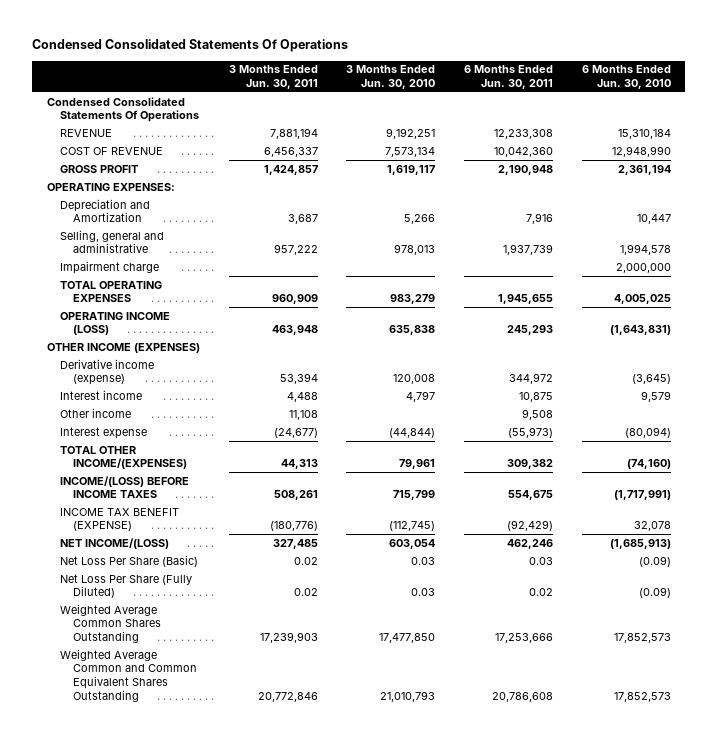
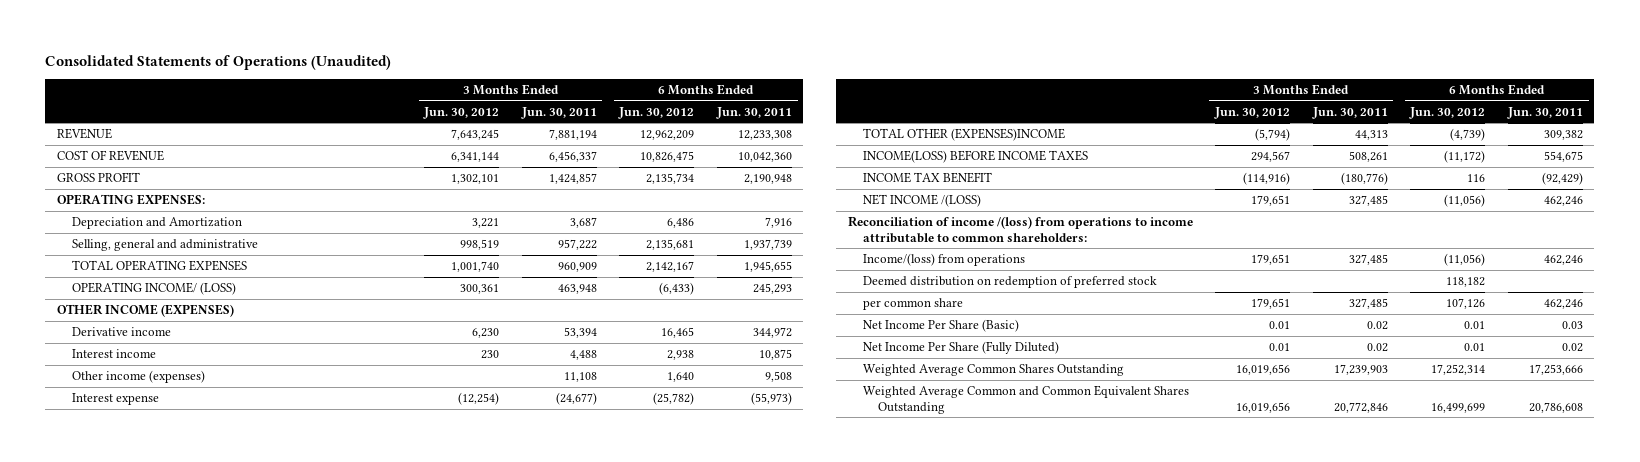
[32,39,349,53] Condensed Consolidated Statements Of Operations -> [45,54,392,70] Consolidated Statements of Operations (Unaudited)
[346,65,436,89] 3 Months Ended Jun. 30, 2010 -> none
[581,65,671,89] 6 Months Ended Jun. 30, 2010 -> none
none -> [423,106,500,119] Jun. 30, 2012
none -> [618,106,695,119] Jun. 30, 2012
[46,96,199,123] Condensed Consolidated Statements Of Operations -> none
[59,260,159,274] Impairment charge -> none
[59,311,170,336] OPERATING INCOME (LOSS) -> [71,282,236,296] OPERATING INCOME/ (LOSS)
[59,358,154,386] Derivative income (expense) -> [71,327,171,337] Derivative income
[59,407,131,418] Other income -> [71,370,205,384] Other income (expenses)
[59,445,187,470] TOTAL OTHER INCOME/(EXPENSES) -> [862,128,1065,142] TOTAL OTHER (EXPENSES)INCOME
[59,475,189,499] INCOME/(LOSS) BEFORE INCOME TAXES -> [862,150,1088,164] INCOME(LOSS) BEFORE INCOME TAXES
[59,507,179,532] INCOME TAX BENEFIT (EXPENSE) -> [862,172,992,184] INCOME TAX BENEFIT
[59,537,169,549] NET INCOME/(LOSS) -> [862,194,981,208] NET INCOME /(LOSS)
none -> [847,216,1193,243] Reconciliation of income /(loss) from operations to income attributable to common shareholders:
none -> [862,253,1025,267] Income/(loss) from operations
none -> [862,276,1157,289] Deemed distribution on redemption of preferred stock
none -> [862,298,963,311] per common share
[59,554,198,567] Net Loss Per Share (Basic) -> [862,319,1019,333] Net Income Per Share (Basic)
[59,573,192,599] Net Loss Per Share (Fully Diluted) -> [862,341,1059,355] Net Income Per Share (Fully Diluted)

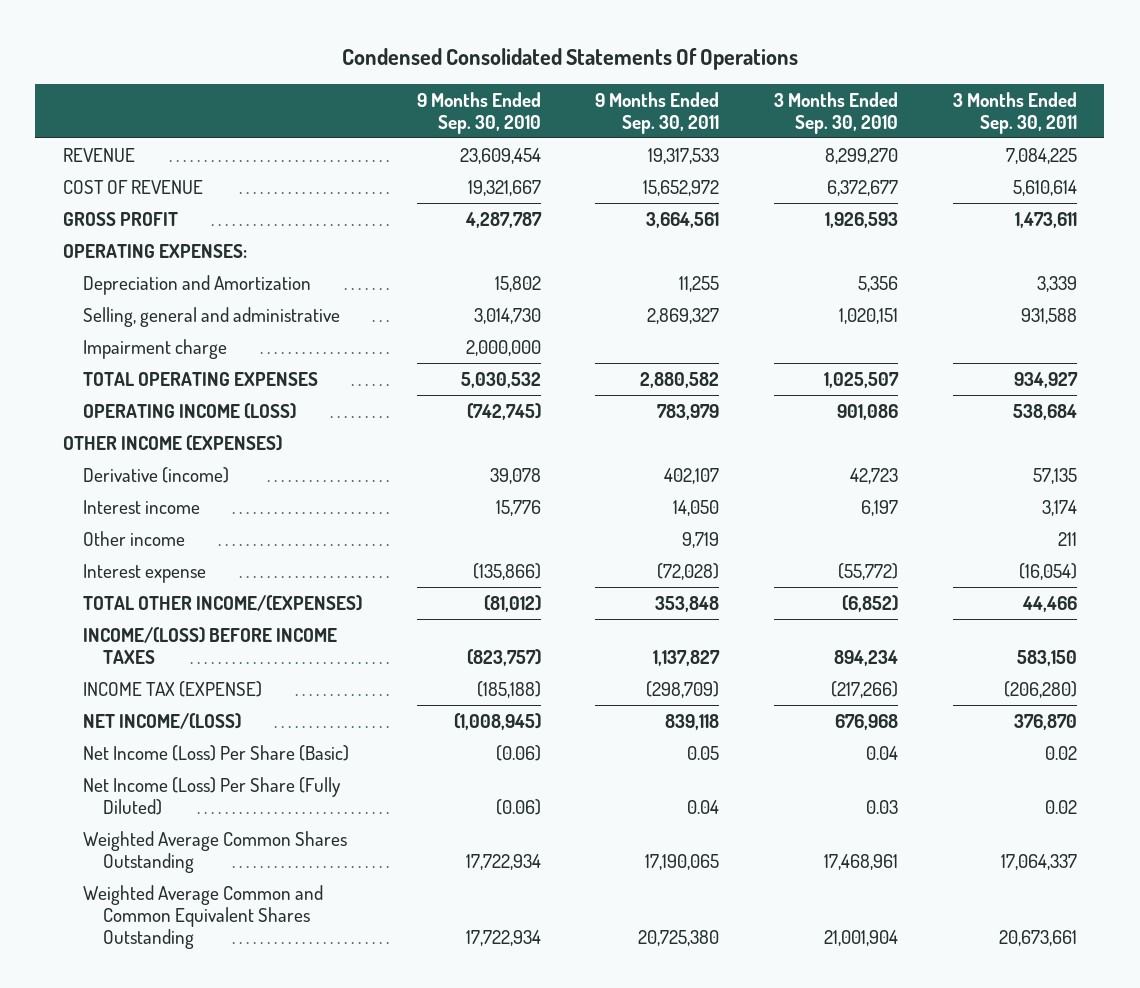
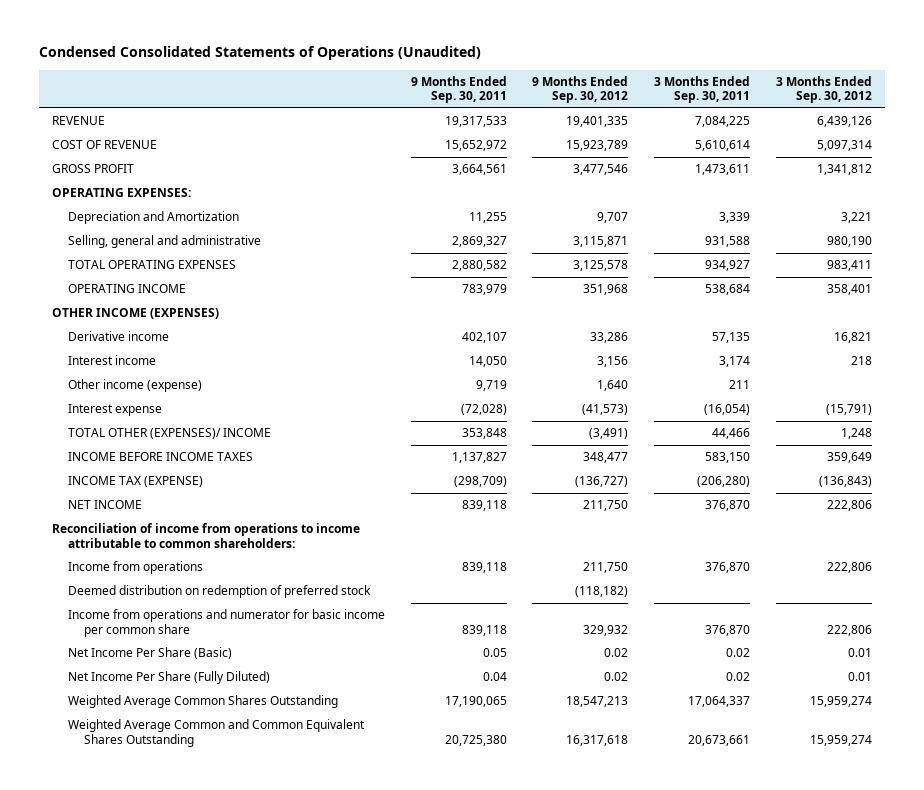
[341,47,798,70] Condensed Consolidated Statements Of Operations -> [38,46,481,61] Condensed Consolidated Statements of Operations (Unaudited)
[416,91,541,134] 9 Months Ended Sep. 30, 2010 -> none
[774,91,899,134] 3 Months Ended Sep. 30, 2010 -> none
none -> [532,75,629,104] 9 Months Ended Sep. 30, 2012
none -> [776,75,873,104] 3 Months Ended Sep. 30, 2012
[82,338,227,359] Impairment charge -> none
[82,402,296,419] OPERATING INCOME (LOSS) -> [67,284,186,294] OPERATING INCOME
[82,466,229,483] Derivative (income) -> [67,331,169,342] Derivative income
[82,530,185,546] Other income -> [67,379,202,393] Other income (expense)
[82,594,362,611] TOTAL OTHER INCOME/(EXPENSES) -> [67,428,271,440] TOTAL OTHER (EXPENSES)/ INCOME
[82,626,337,665] INCOME/(LOSS) BEFORE INCOME TAXES -> [67,452,253,462] INCOME BEFORE INCOME TAXES
[82,712,241,729] NET INCOME/(LOSS) -> [67,500,142,510] NET INCOME
none -> [51,523,360,548] Reconciliation of income from operations to income attributable to common shareholders:
none -> [67,561,203,575] Income from operations
none -> [67,585,371,599] Deemed distribution on redemption of preferred stock
none -> [67,609,385,637] Income from operations and numerator for basic income per common share
[82,744,349,761] Net Income (Loss) Per Share (Basic) -> [67,647,232,660] Net Income Per Share (Basic)
[82,776,341,816] Net Income (Loss) Per Share (Fully Diluted) -> [67,671,270,685] Net Income Per Share (Fully Diluted)

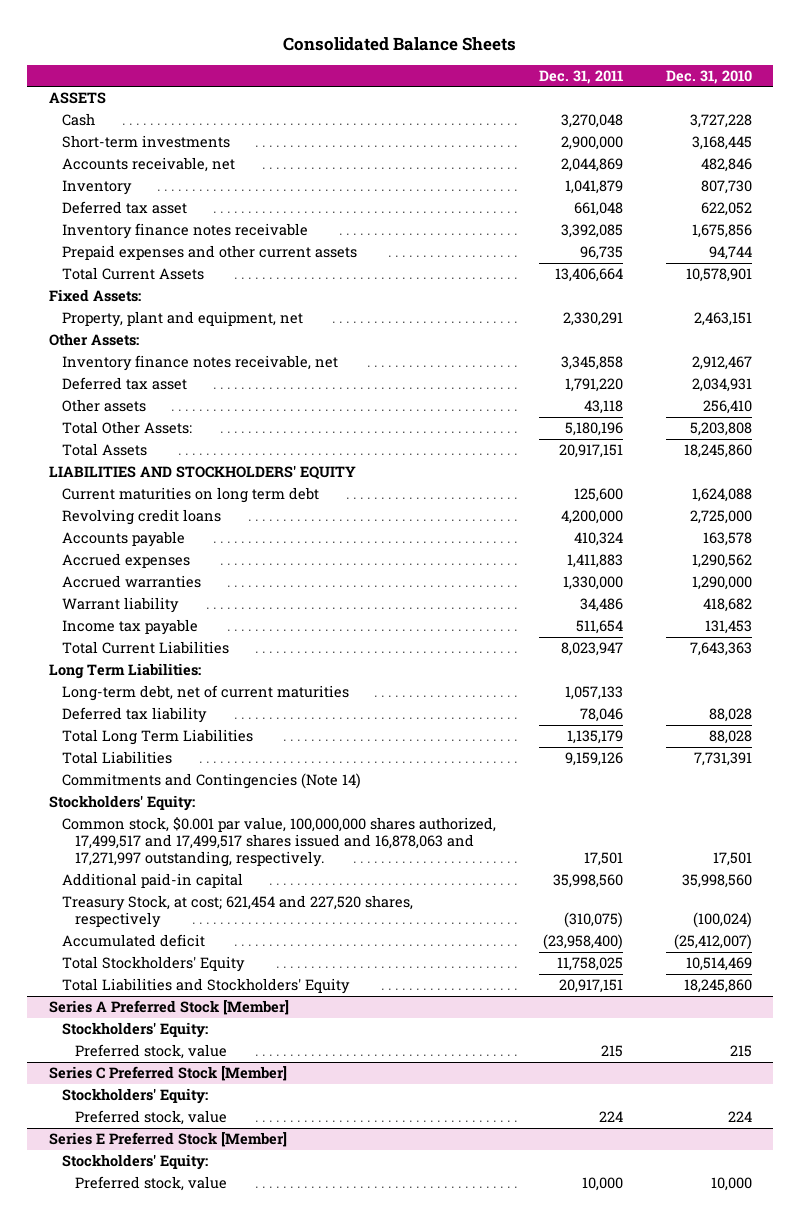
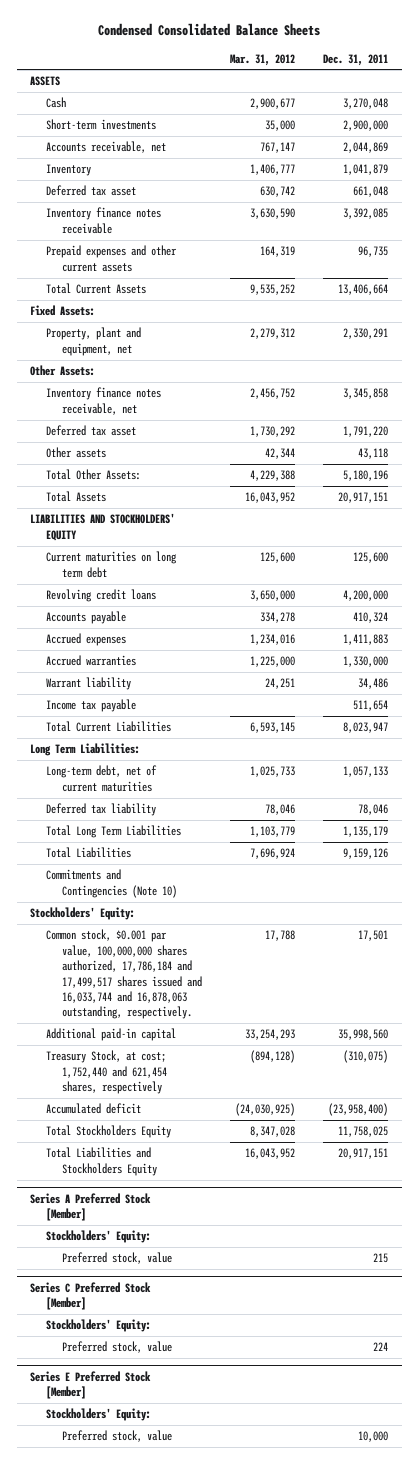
[283,36,517,51] Consolidated Balance Sheets -> [98,23,321,37] Condensed Consolidated Balance Sheets
[665,69,752,84] Dec. 31, 2010 -> none
none -> [229,53,295,66] Mar. 31, 2012
[61,773,361,790] Commitments and Contingencies (Note 14) -> [46,869,177,898] Commitments and Contingencies (Note 10)
[61,817,496,867] Common stock, $0.001 par value, 100,000,000 shares authorized, 17,499,517 and 17,499,517 shares issued and 16,878,063 and 17,271,997 outstanding, respectively. -> [46,929,202,1020] Common stock, $0.001 par value, 100,000,000 shares authorized, 17,786,184 and 17,499,517 shares issued and 16,033,744 and 16,878,063 outstanding, respectively.
[61,895,413,929] Treasury Stock, at cost; 621,454 and 227,520 shares, respectively -> [46,1050,167,1095] Treasury Stock, at cost; 1,752,440 and 621,454 shares, respectively
[61,956,245,973] Total Stockholders' Equity -> [46,1125,172,1139] Total Stockholders Equity
[61,978,350,995] Total Liabilities and Stockholders' Equity -> [46,1147,157,1176] Total Liabilities and Stockholders Equity

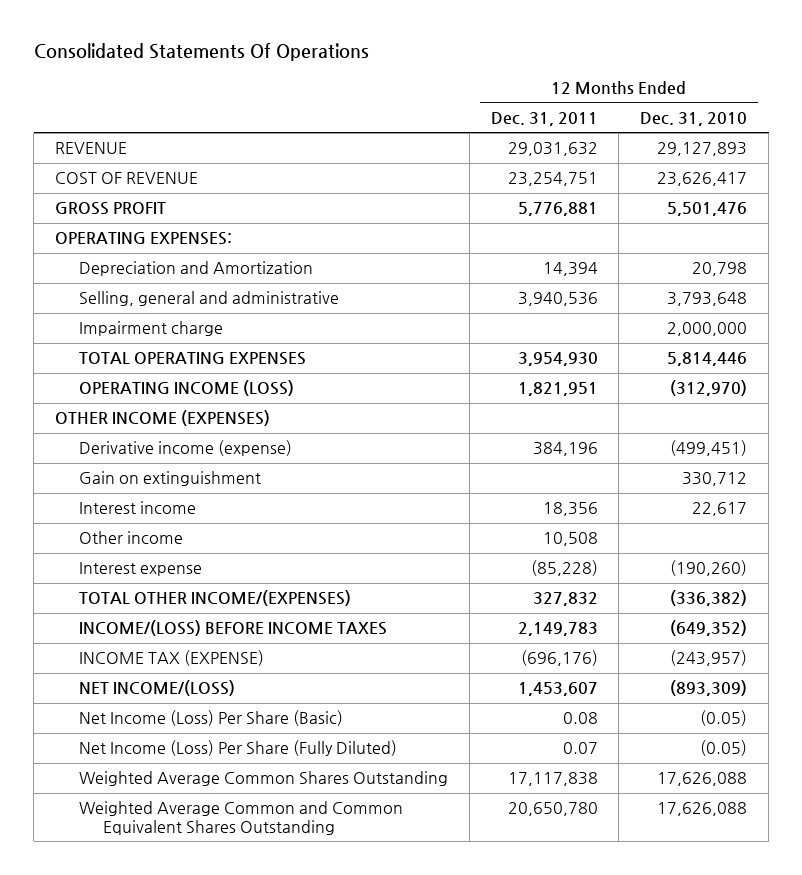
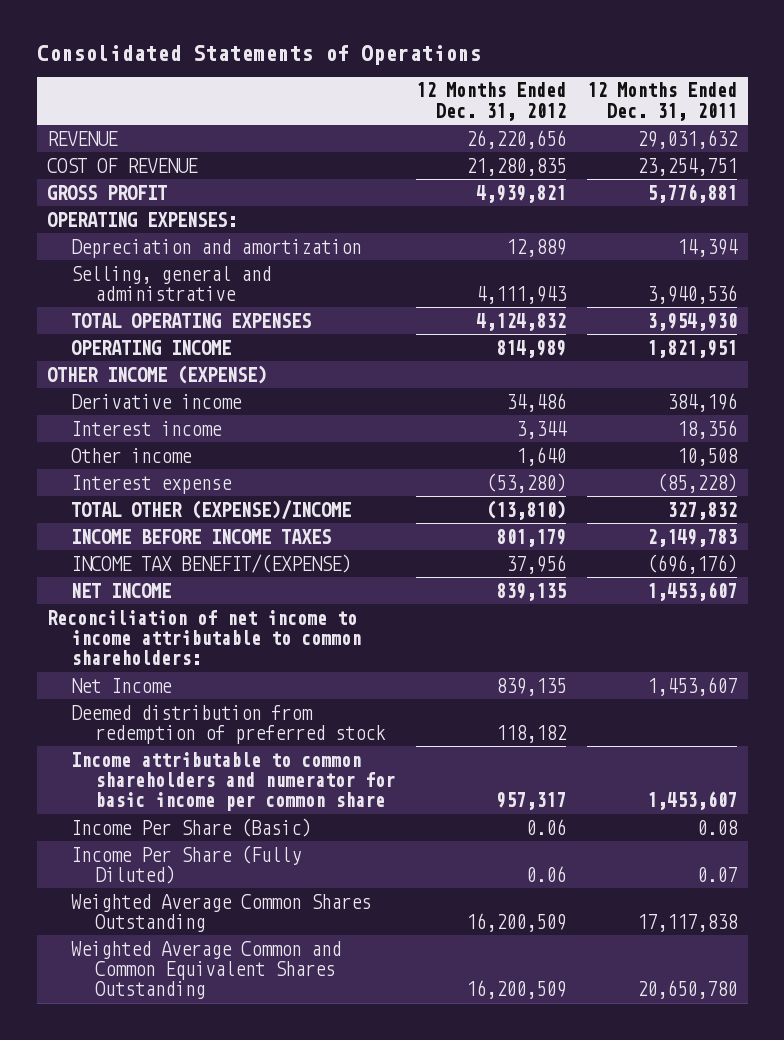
[33,43,369,62] Consolidated Statements Of Operations -> [36,45,481,66] Consolidated Statements of Operations
[640,111,748,126] Dec. 31, 2010 -> none
none -> [416,82,567,121] 12 Months Ended Dec. 31, 2012
[78,261,313,277] Depreciation and Amortization -> [71,238,362,258] Depreciation and amortization
[78,321,223,337] Impairment charge -> none
[78,471,261,487] Gain on extinguishment -> none
[78,380,294,397] OPERATING INCOME (LOSS) -> [71,339,232,355] OPERATING INCOME
[55,410,271,427] OTHER INCOME (EXPENSES) -> [47,364,268,384] OTHER INCOME (EXPENSE)
[78,440,292,457] Derivative income (expense) -> [71,393,243,409] Derivative income
[78,590,351,607] TOTAL OTHER INCOME/(EXPENSES) -> [71,499,352,520] TOTAL OTHER (EXPENSE)/INCOME
[78,620,387,637] INCOME/(LOSS) BEFORE INCOME TAXES -> [71,528,332,544] INCOME BEFORE INCOME TAXES
[78,650,264,667] INCOME TAX (EXPENSE) -> [71,553,352,573] INCOME TAX BENEFIT/(EXPENSE)
[78,680,235,697] NET INCOME/(LOSS) -> [71,582,172,598] NET INCOME
none -> [47,609,362,666] Reconciliation of net income to income attributable to common shareholders:
none -> [71,677,173,693] Net Income
none -> [71,704,387,745] Deemed distribution from redemption of preferred stock
none -> [71,751,396,812] Income attributable to common shareholders and numerator for basic income per common share
[78,710,343,727] Net Income (Loss) Per Share (Basic) -> [71,817,312,837] Income Per Share (Basic)
[78,740,397,757] Net Income (Loss) Per Share (Fully Diluted) -> [71,844,302,885] Income Per Share (Fully Diluted)

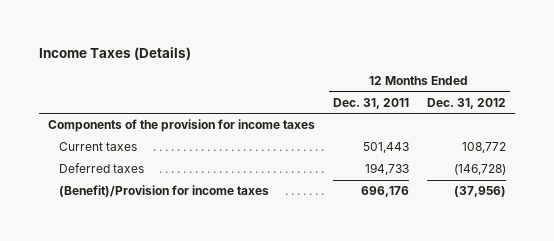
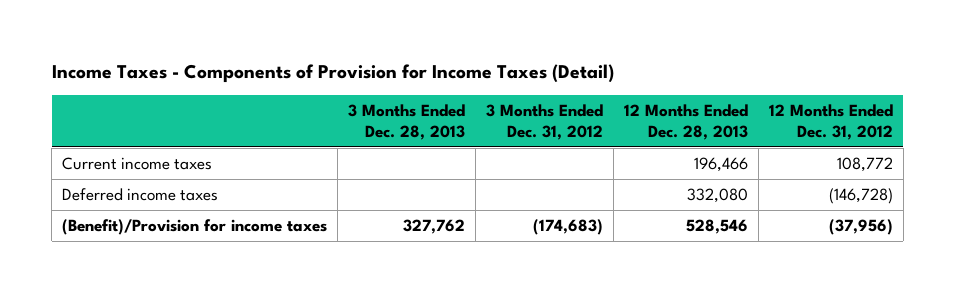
[39,46,192,60] Income Taxes (Details) -> [51,63,614,83] Income Taxes - Components of Provision for Income Taxes (Detail)
[332,97,409,109] Dec. 31, 2011 -> none
none -> [348,103,466,141] 3 Months Ended Dec. 28, 2013
none -> [486,103,604,141] 3 Months Ended Dec. 31, 2012
none -> [624,103,749,141] 12 Months Ended Dec. 28, 2013
[48,119,316,133] Components of the provision for income taxes -> none
[58,142,137,152] Current taxes -> [62,156,213,170] Current income taxes
[58,163,144,174] Deferred taxes -> [62,187,219,201] Deferred income taxes

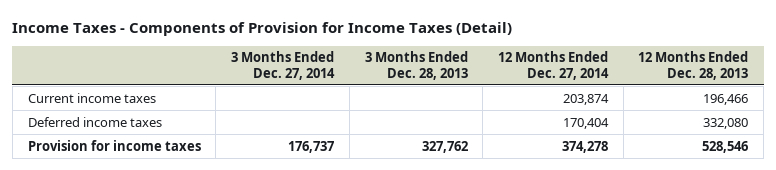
[486,103,604,141] 3 Months Ended Dec. 31, 2012 -> none
[768,103,893,141] 12 Months Ended Dec. 31, 2012 -> none
none -> [231,51,336,80] 3 Months Ended Dec. 27, 2014
none -> [498,51,610,80] 12 Months Ended Dec. 27, 2014
[62,218,328,235] (Benefit)/Provision for income taxes -> [27,139,201,151] Provision for income taxes

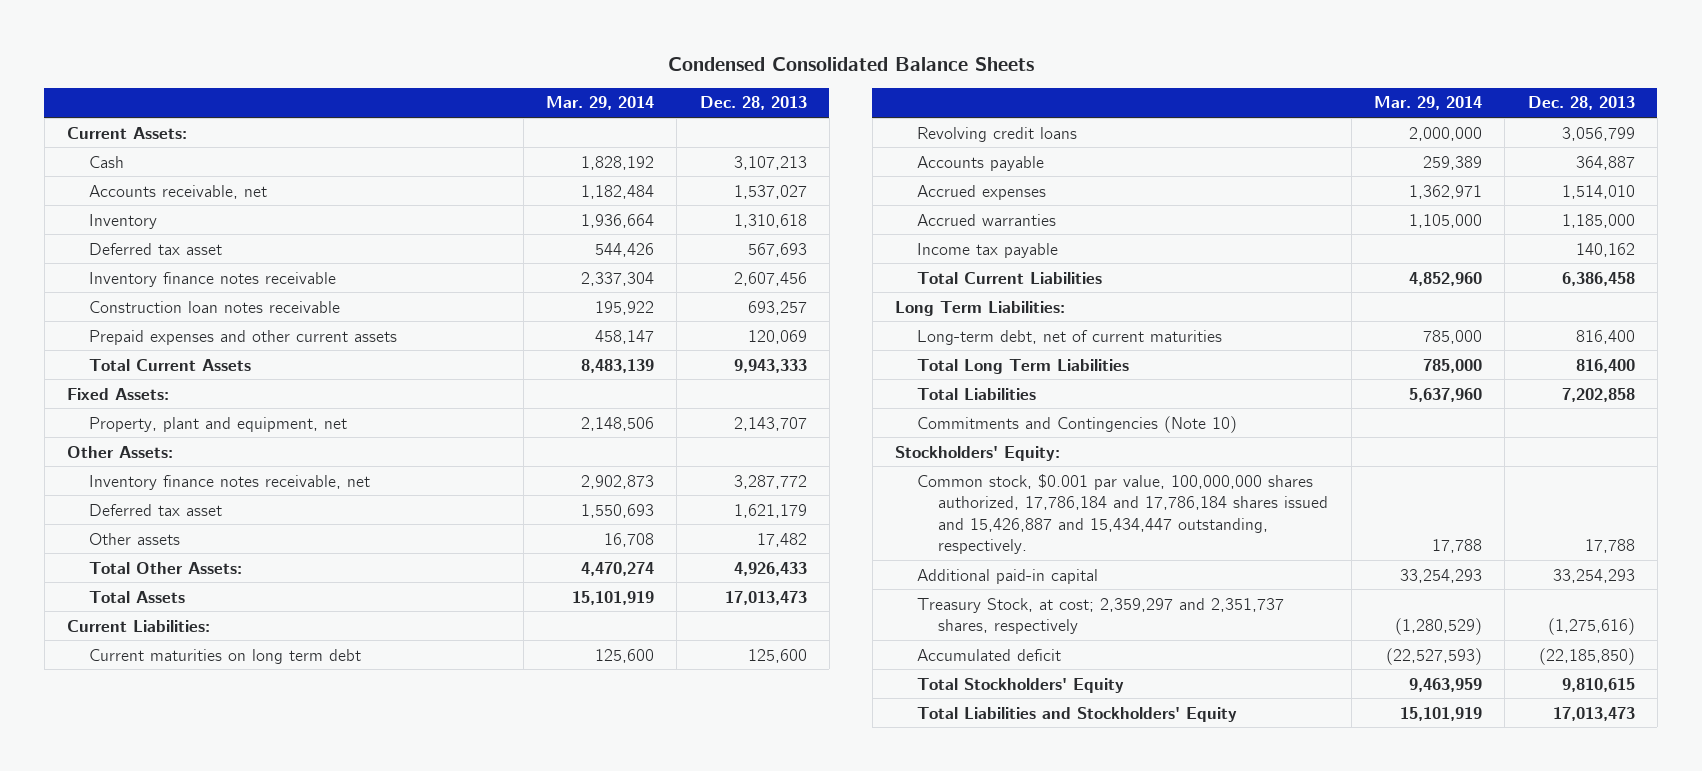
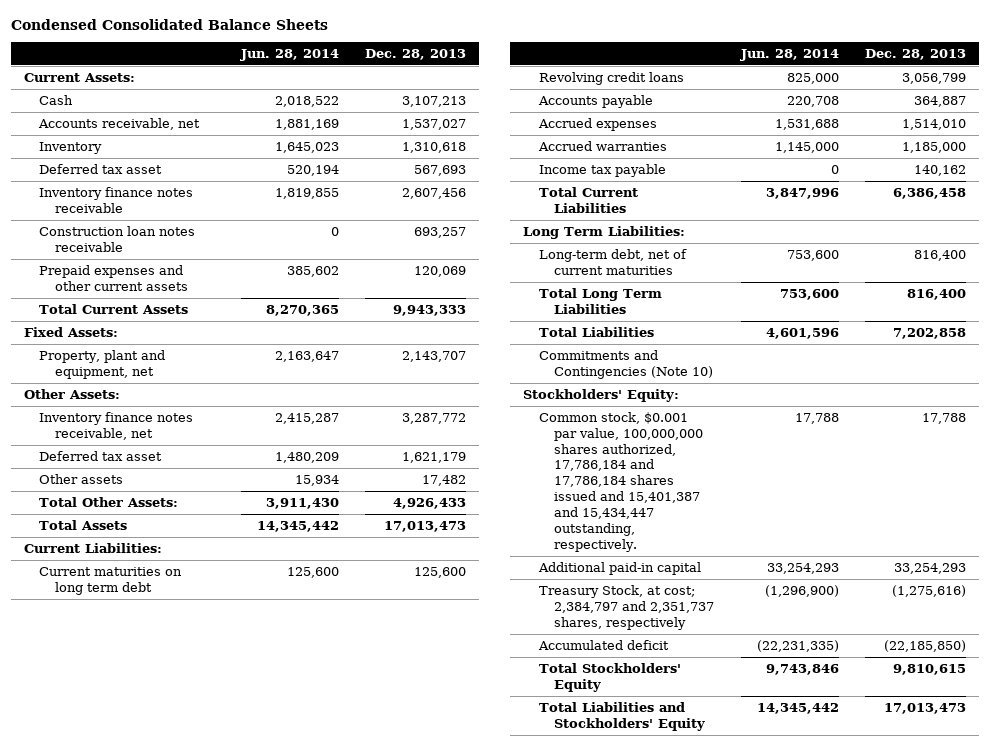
[546,96,655,111] Mar. 29, 2014 -> none
none -> [239,48,339,61] Jun. 28, 2014
[916,473,1329,555] Common stock, $0.001 par value, 100,000,000 shares authorized, 17,786,184 and 17,786,184 shares issued and 15,426,887 and 15,434,447 outstanding, respectively. -> [538,411,704,552] Common stock, $0.001 par value, 100,000,000 shares authorized, 17,786,184 and 17,786,184 shares issued and 15,401,387 and 15,434,447 outstanding, respectively.
[916,597,1284,635] Treasury Stock, at cost; 2,359,297 and 2,351,737 shares, respectively -> [538,584,715,630] Treasury Stock, at cost; 2,384,797 and 2,351,737 shares, respectively

